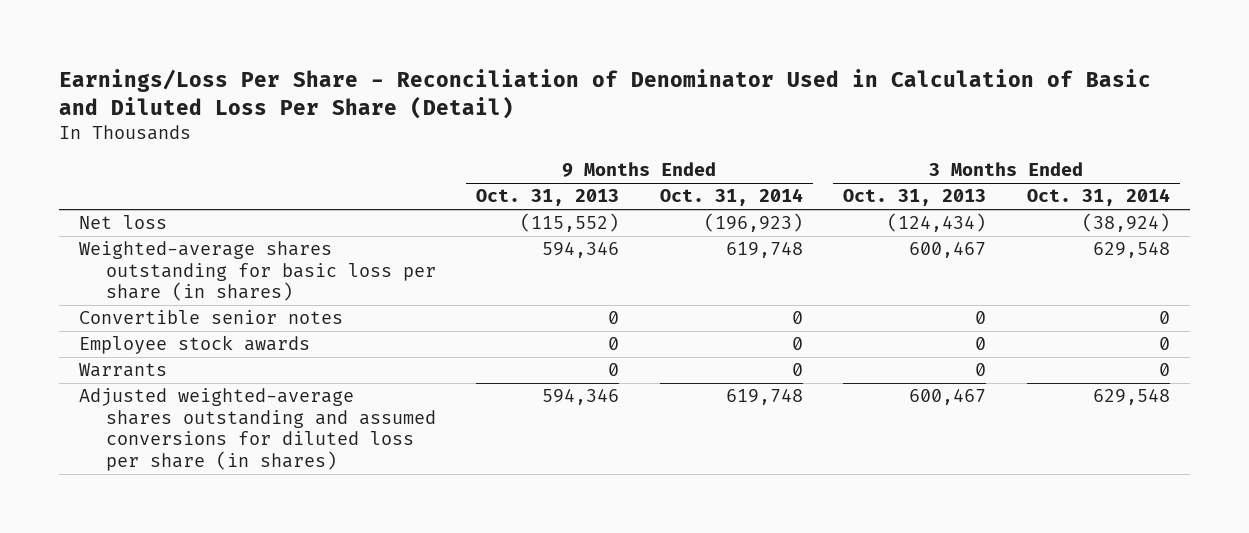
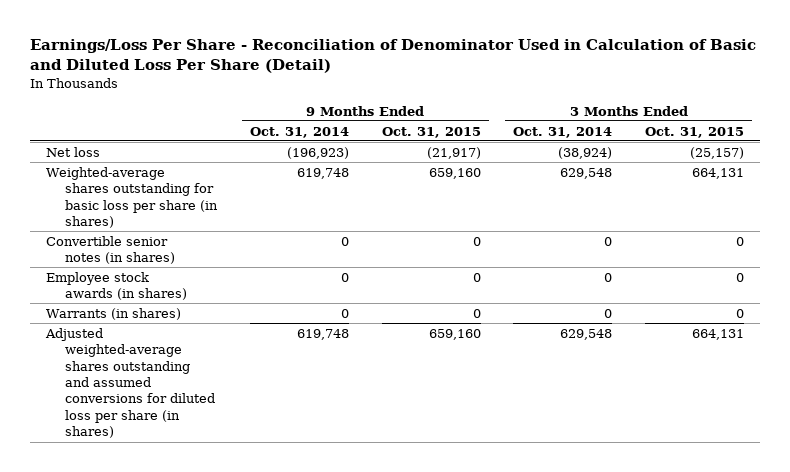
[476,189,620,207] Oct. 31, 2013 -> none
[843,189,987,207] Oct. 31, 2013 -> none
none -> [381,126,481,138] Oct. 31, 2015
none -> [644,126,744,138] Oct. 31, 2015
[79,310,344,325] Convertible senior notes -> [46,235,176,265] Convertible senior notes (in shares)
[79,335,311,355] Employee stock awards -> [46,271,188,301] Employee stock awards (in shares)
[79,363,168,378] Warrants -> [46,307,182,320] Warrants (in shares)

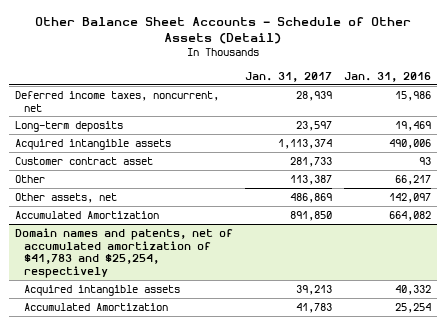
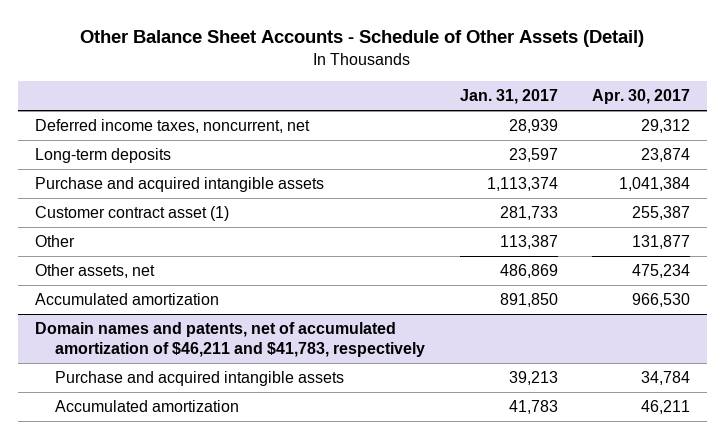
[344,71,432,82] Jan. 31, 2016 -> none
none -> [591,89,690,105] Apr. 30, 2017
[15,138,172,150] Acquired intangible assets -> [34,177,324,193] Purchase and acquired intangible assets
[15,156,154,165] Customer contract asset -> [34,206,229,222] Customer contract asset (1)
[15,210,160,219] Accumulated Amortization -> [34,293,219,306] Accumulated amortization
[15,227,234,278] Domain names and patents, net of accumulated amortization of $41,783 and $25,254, respectively -> [34,322,426,357] Domain names and patents, net of accumulated amortization of $46,211 and $41,783, respectively
[23,284,180,296] Acquired intangible assets -> [55,371,345,387] Purchase and acquired intangible assets
[23,302,168,311] Accumulated Amortization -> [55,400,240,413] Accumulated amortization

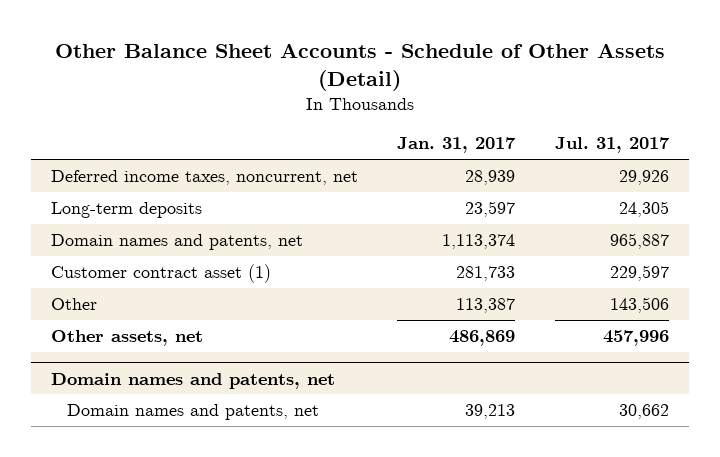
[591,89,690,105] Apr. 30, 2017 -> none
none -> [555,137,671,154] Jul. 31, 2017
[34,177,324,193] Purchase and acquired intangible assets -> [50,233,303,250] Domain names and patents, net
[34,293,219,306] Accumulated amortization -> none
[55,400,240,413] Accumulated amortization -> none
[34,322,426,357] Domain names and patents, net of accumulated amortization of $46,211 and $41,783, respectively -> [50,372,335,389] Domain names and patents, net
[55,371,345,387] Purchase and acquired intangible assets -> [66,403,319,420] Domain names and patents, net

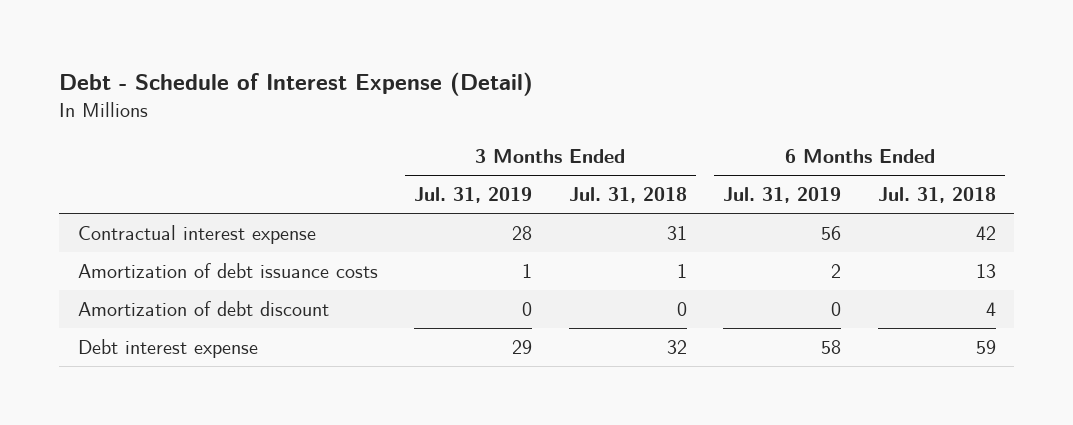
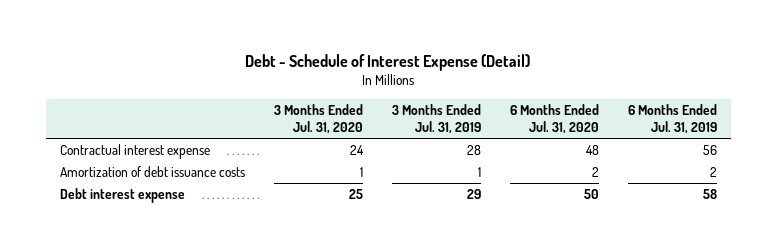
[568,187,687,204] Jul. 31, 2018 -> none
[877,187,996,204] Jul. 31, 2018 -> none
none -> [273,104,363,134] 3 Months Ended Jul. 31, 2020
none -> [509,104,599,134] 6 Months Ended Jul. 31, 2020
[77,300,329,316] Amortization of debt discount -> none

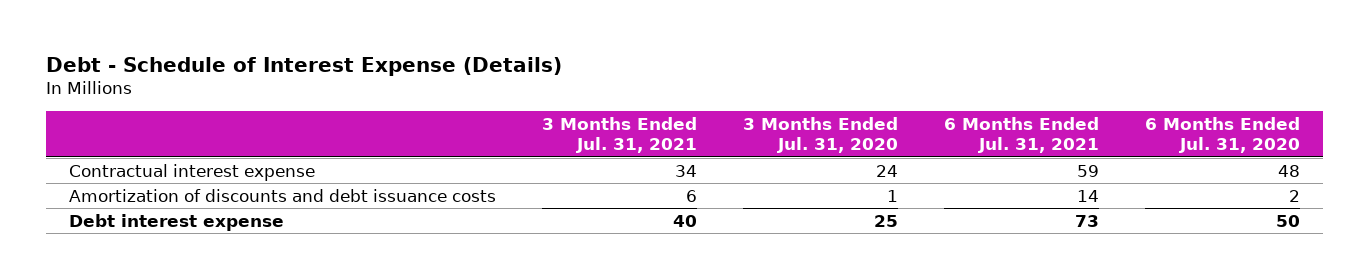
[245,53,531,71] Debt - Schedule of Interest Expense (Detail) -> [45,56,562,76] Debt - Schedule of Interest Expense (Details)
[391,104,481,134] 3 Months Ended Jul. 31, 2019 -> none
[627,104,717,134] 6 Months Ended Jul. 31, 2019 -> none
none -> [541,116,697,154] 3 Months Ended Jul. 31, 2021
none -> [943,116,1099,154] 6 Months Ended Jul. 31, 2021
[60,166,246,178] Amortization of debt issuance costs -> [68,188,496,202] Amortization of discounts and debt issuance costs

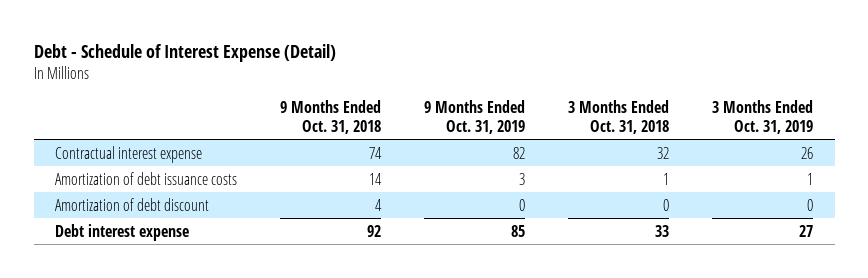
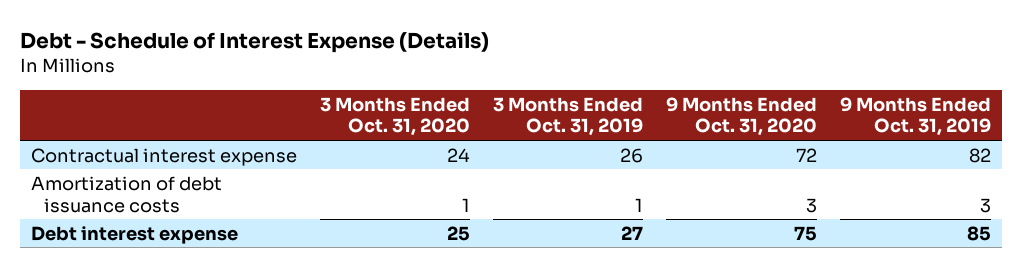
[33,44,336,63] Debt - Schedule of Interest Expense (Detail) -> [20,31,490,53] Debt - Schedule of Interest Expense (Details)
[280,100,382,134] 9 Months Ended Oct. 31, 2018 -> none
[568,100,670,134] 3 Months Ended Oct. 31, 2018 -> none
none -> [320,96,471,137] 3 Months Ended Oct. 31, 2020
none -> [666,96,818,137] 9 Months Ended Oct. 31, 2020
[55,197,210,211] Amortization of debt discount -> none

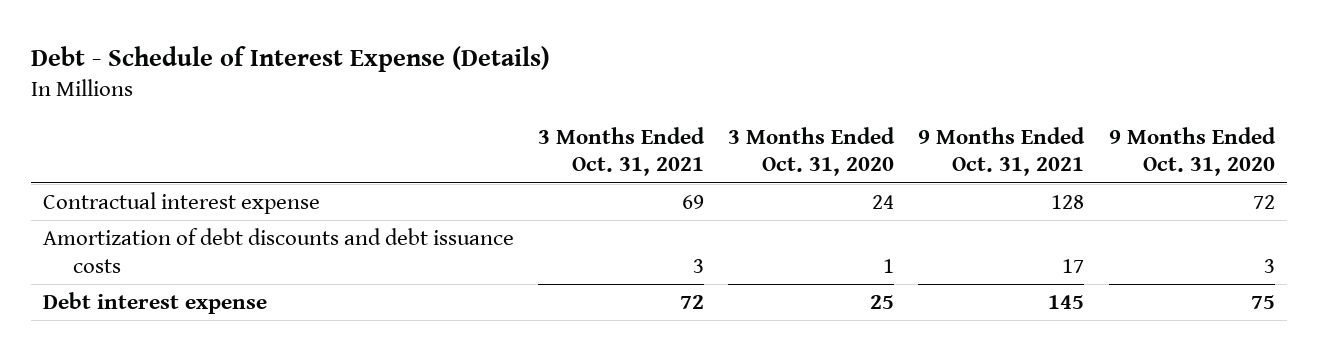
[493,96,644,137] 3 Months Ended Oct. 31, 2019 -> none
[839,96,991,137] 9 Months Ended Oct. 31, 2019 -> none
none -> [538,126,706,177] 3 Months Ended Oct. 31, 2021
none -> [918,126,1086,177] 9 Months Ended Oct. 31, 2021
[31,175,223,213] Amortization of debt issuance costs -> [42,228,514,273] Amortization of debt discounts and debt issuance costs

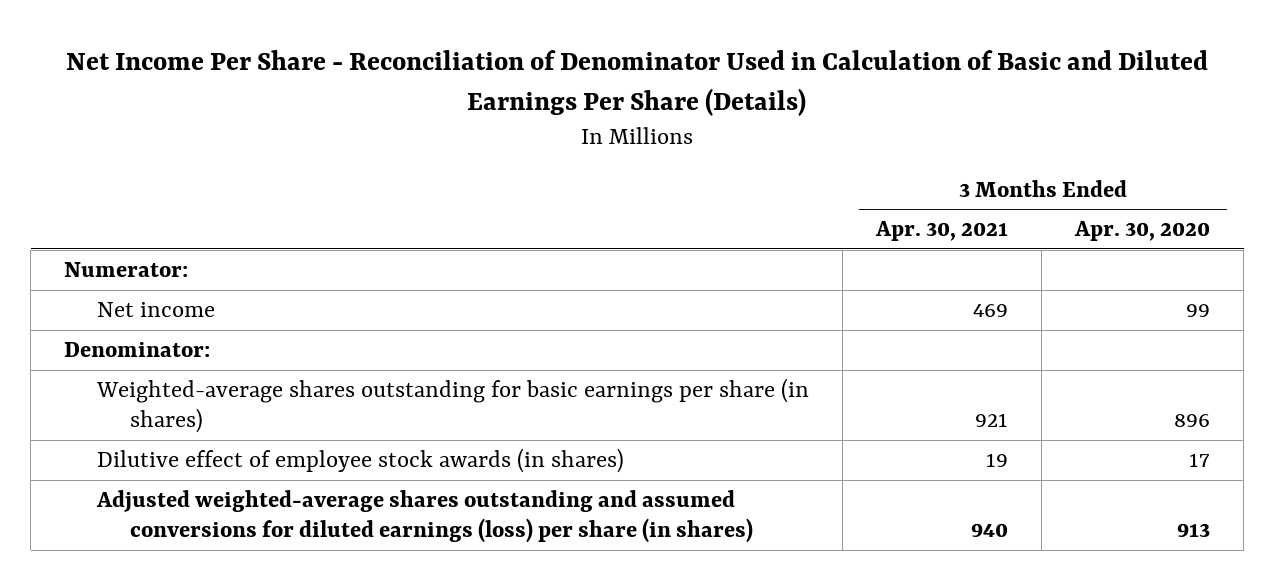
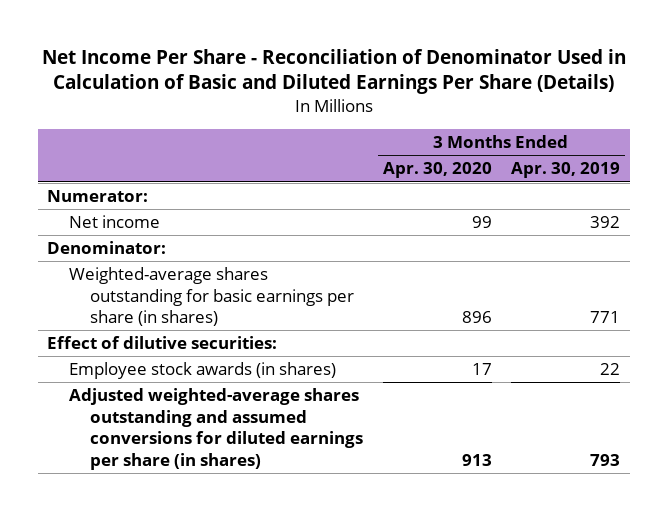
[875,221,1009,242] Apr. 30, 2021 -> none
none -> [511,162,621,179] Apr. 30, 2019
none -> [47,336,278,350] Effect of dilutive securities:
[97,448,625,474] Dilutive effect of employee stock awards (in shares) -> [68,362,336,380] Employee stock awards (in shares)
[96,490,754,543] Adjusted weighted-average shares outstanding and assumed conversions for diluted earnings (loss) per share (in shares) -> [68,388,364,470] Adjusted weighted-average shares outstanding and assumed conversions for diluted earnings per share (in shares)

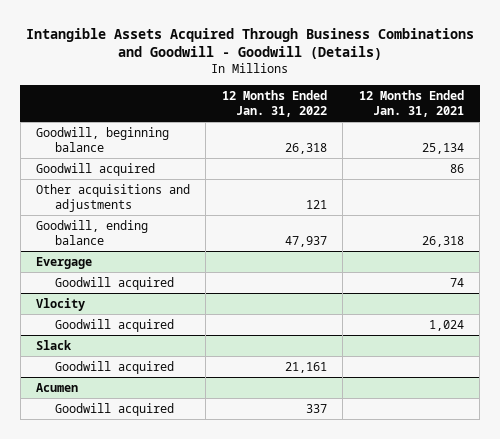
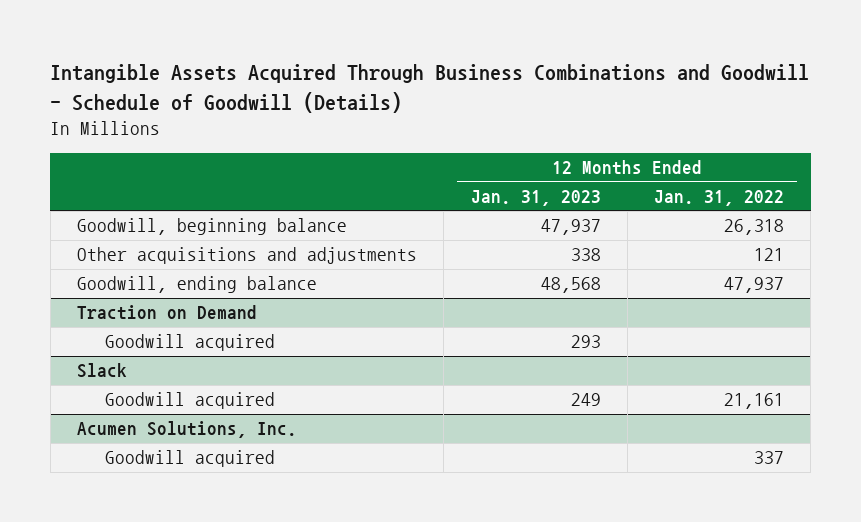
[25,27,474,61] Intangible Assets Acquired Through Business Combinations and Goodwill - Goodwill (Details) -> [50,64,810,113] Intangible Assets Acquired Through Business Combinations and Goodwill - Schedule of Goodwill (Details)
[358,89,464,118] 12 Months Ended Jan. 31, 2021 -> none
none -> [470,189,601,206] Jan. 31, 2023
[35,162,155,176] Goodwill acquired -> none
[35,256,92,269] Evergage -> none
[54,276,174,290] Goodwill acquired -> none
[35,297,85,311] Vlocity -> none
none -> [76,305,257,321] Traction on Demand
[35,382,78,392] Acumen -> [76,421,297,439] Acumen Solutions, Inc.

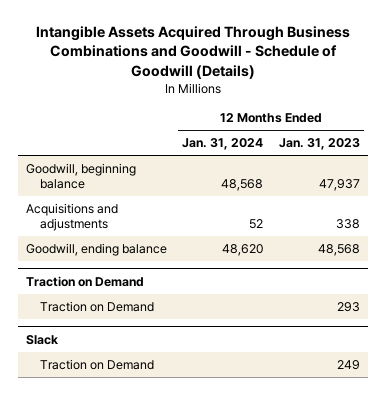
[654,189,785,206] Jan. 31, 2022 -> none
none -> [182,138,264,151] Jan. 31, 2024
[76,247,417,265] Other acquisitions and adjustments -> [25,202,118,232] Acquisitions and adjustments
[105,334,276,352] Goodwill acquired -> [39,300,154,312] Traction on Demand
[76,421,297,439] Acumen Solutions, Inc. -> none
[105,450,276,468] Goodwill acquired -> none
[105,392,276,410] Goodwill acquired -> [39,358,154,370] Traction on Demand

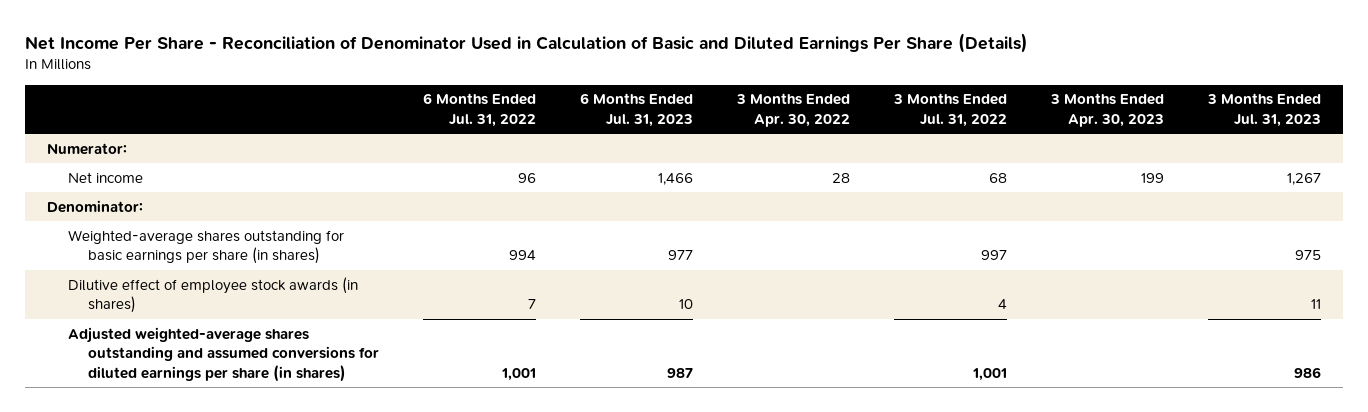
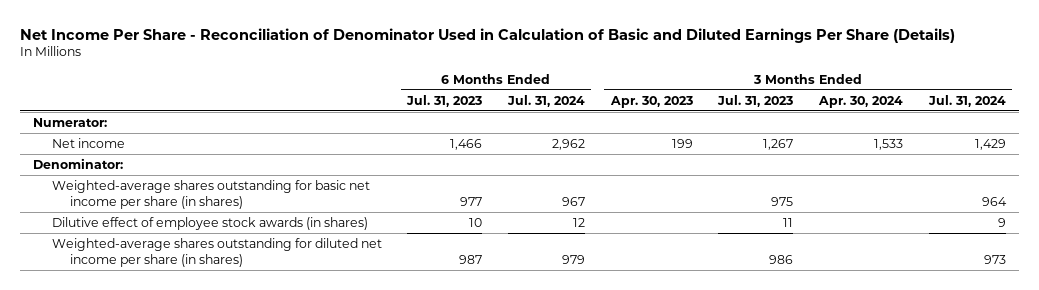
[422,93,536,127] 6 Months Ended Jul. 31, 2022 -> none
[735,93,850,127] 3 Months Ended Apr. 30, 2022 -> none
[892,93,1007,127] 3 Months Ended Jul. 31, 2022 -> none
none -> [506,94,585,107] Jul. 31, 2024
none -> [818,95,904,108] Apr. 30, 2024
none -> [927,94,1006,107] Jul. 31, 2024
[67,229,344,265] Weighted-average shares outstanding for basic earnings per share (in shares) -> [51,179,370,209] Weighted-average shares outstanding for basic net income per share (in shares)
[67,326,379,382] Adjusted weighted-average shares outstanding and assumed conversions for diluted earnings per share (in shares) -> [51,237,382,267] Weighted-average shares outstanding for diluted net income per share (in shares)

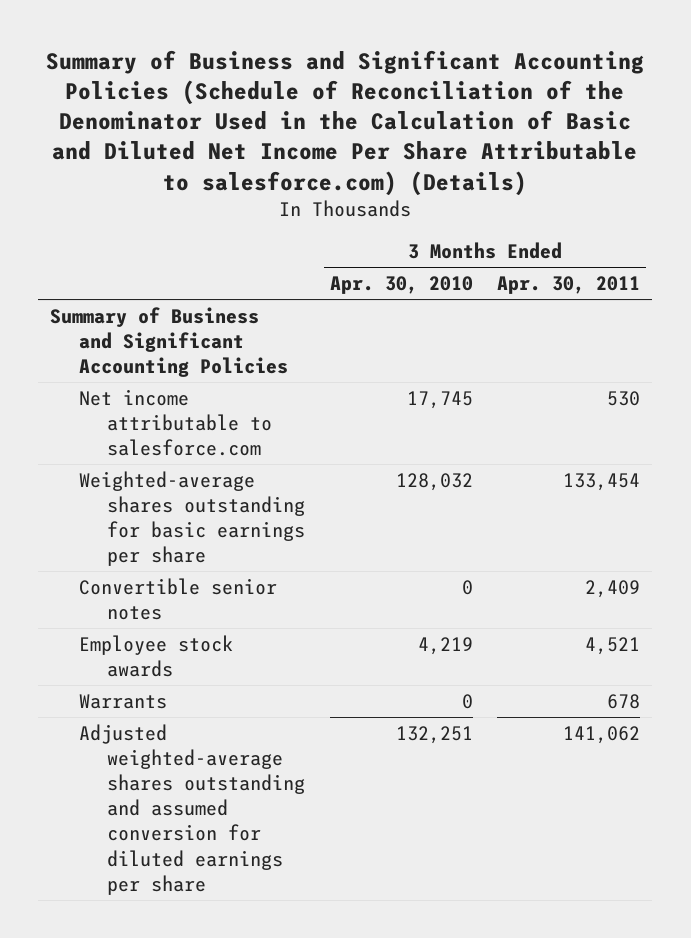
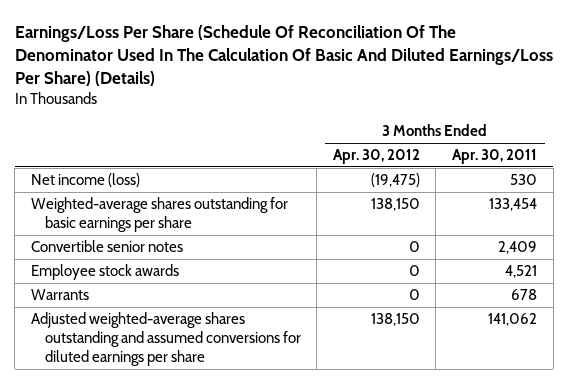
[46,49,645,196] Summary of Business and Significant Accounting Policies (Schedule of Reconciliation of the Denominator Used in the Calculation of Basic and Diluted Net Income Per Share Attributable to salesforce.com) (Details) -> [14,24,553,87] Earnings/Loss Per Share (Schedule Of Reconciliation Of The Denominator Used In The Calculation Of Basic And Diluted Earnings/Loss Per Share) (Details)
[329,275,473,294] Apr. 30, 2010 -> none
none -> [332,149,420,165] Apr. 30, 2012
[50,306,288,378] Summary of Business and Significant Accounting Policies -> none
[78,388,273,457] Net income attributable to salesforce.com -> [30,173,140,188] Net income (loss)
[78,723,306,895] Adjusted weighted-average shares outstanding and assumed conversion for diluted earnings per share -> [30,312,301,367] Adjusted weighted-average shares outstanding and assumed conversions for diluted earnings per share

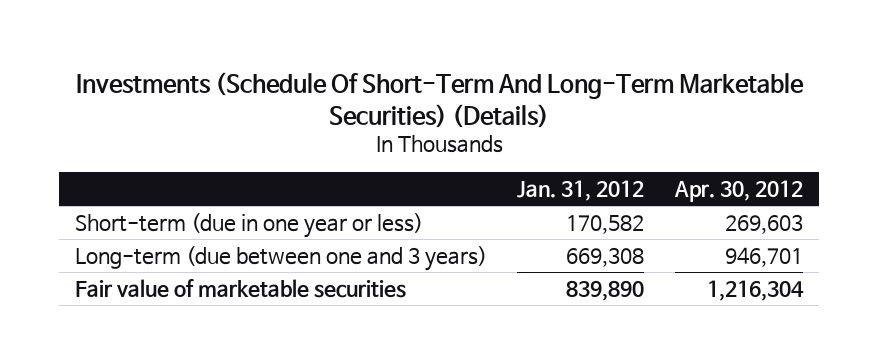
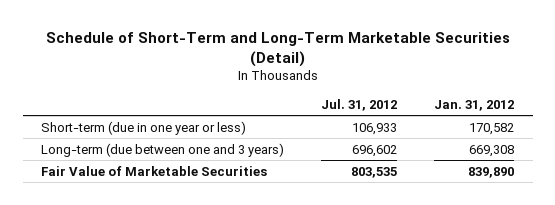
[75,71,804,128] Investments (Schedule Of Short-Term And Long-Term Marketable Securities) (Details) -> [45,31,510,67] Schedule of Short-Term and Long-Term Marketable Securities (Detail)
[674,180,804,203] Apr. 30, 2012 -> none
none -> [321,98,398,111] Jul. 31, 2012
[74,278,406,298] Fair value of marketable securities -> [41,165,268,176] Fair Value of Marketable Securities

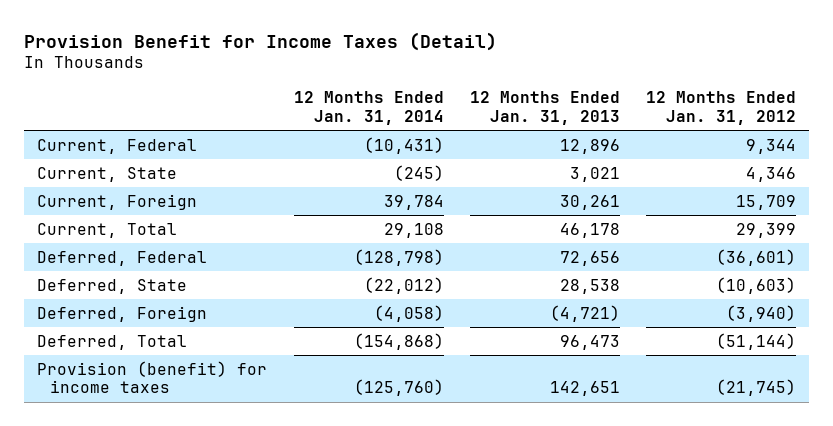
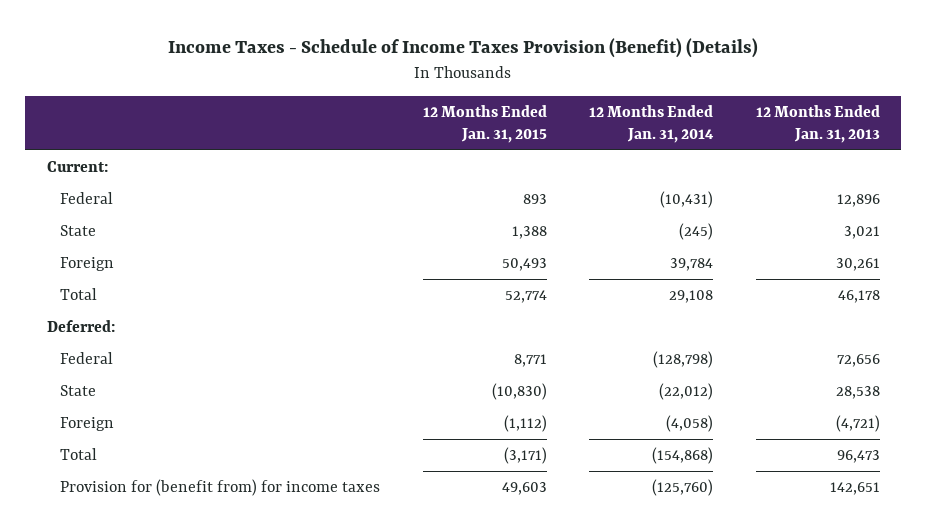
[24,31,498,51] Provision Benefit for Income Taxes (Detail) -> [168,38,759,59] Income Taxes - Schedule of Income Taxes Provision (Benefit) (Details)
[646,91,797,125] 12 Months Ended Jan. 31, 2012 -> none
none -> [422,105,547,143] 12 Months Ended Jan. 31, 2015
none -> [46,161,108,173] Current:
[37,138,198,154] Current, Federal -> [60,192,114,205] Federal
[37,166,178,182] Current, State -> [60,225,97,237] State
[37,193,198,210] Current, Foreign -> [60,257,115,272] Foreign
[37,222,178,238] Current, Total -> [60,288,98,301] Total
none -> [46,320,115,333] Deferred:
[37,250,208,266] Deferred, Federal -> [60,352,114,365] Federal
[37,278,188,294] Deferred, State -> [60,385,97,397] State
[37,305,208,322] Deferred, Foreign -> [60,417,115,432] Foreign
[37,334,188,350] Deferred, Total -> [60,448,98,461] Total
[37,360,268,393] Provision (benefit) for income taxes -> [60,479,381,497] Provision for (benefit from) for income taxes

